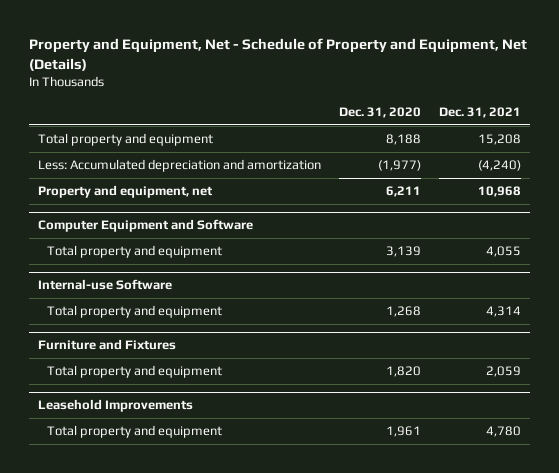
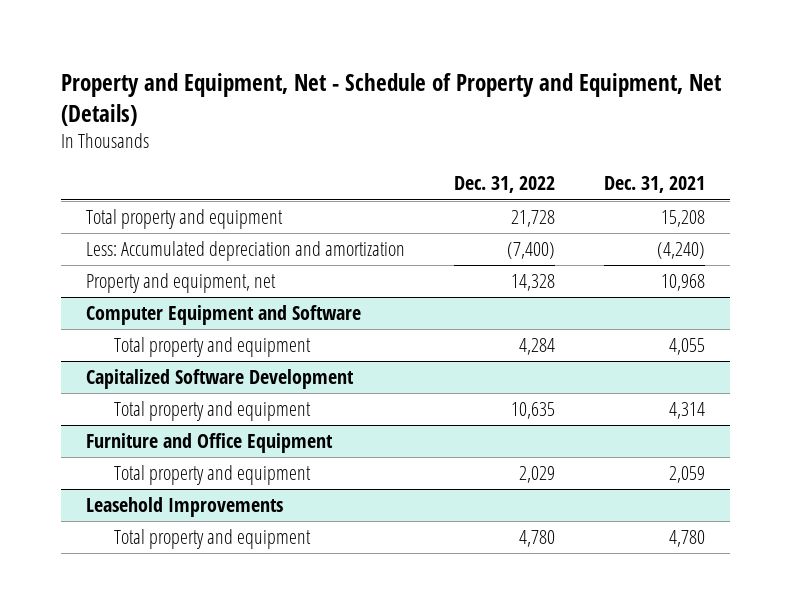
[339,107,422,119] Dec. 31, 2020 -> none
none -> [453,176,555,194] Dec. 31, 2022
[38,279,173,291] Internal-use Software -> none
none -> [85,368,354,389] Capitalized Software Development
[38,339,177,351] Furniture and Fixtures -> [85,432,333,453] Furniture and Office Equipment

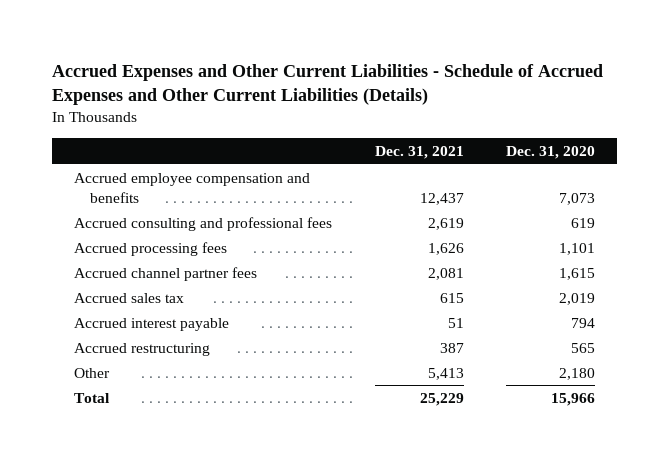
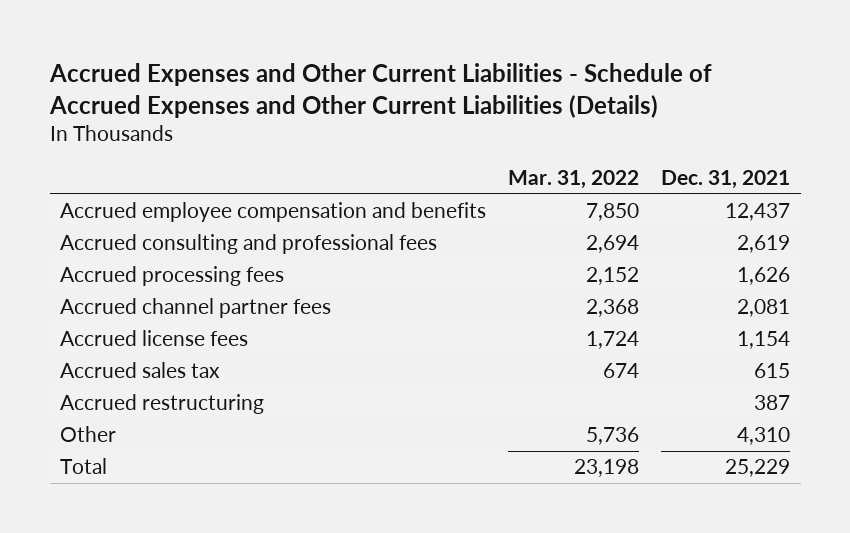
[506,146,596,160] Dec. 31, 2020 -> none
none -> [508,170,640,190] Mar. 31, 2022
none -> [60,330,249,347] Accrued license fees
[73,317,229,331] Accrued interest payable -> none
[427,367,464,380] 5,413 -> [736,427,790,446] 4,310

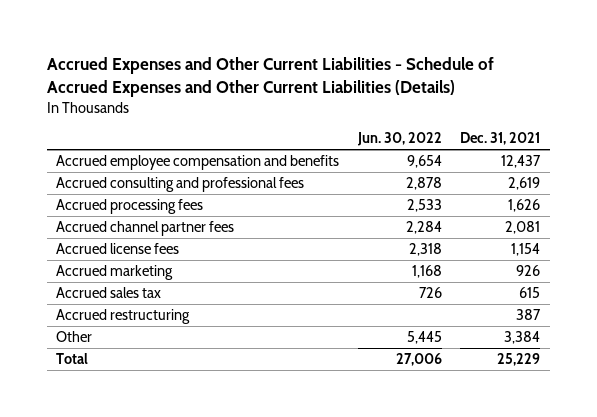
[508,170,640,190] Mar. 31, 2022 -> none
none -> [356,132,442,147] Jun. 30, 2022
none -> [56,265,174,281] Accrued marketing
[736,427,790,446] 4,310 -> [504,331,541,345] 3,384

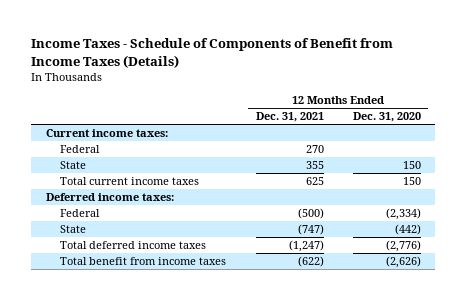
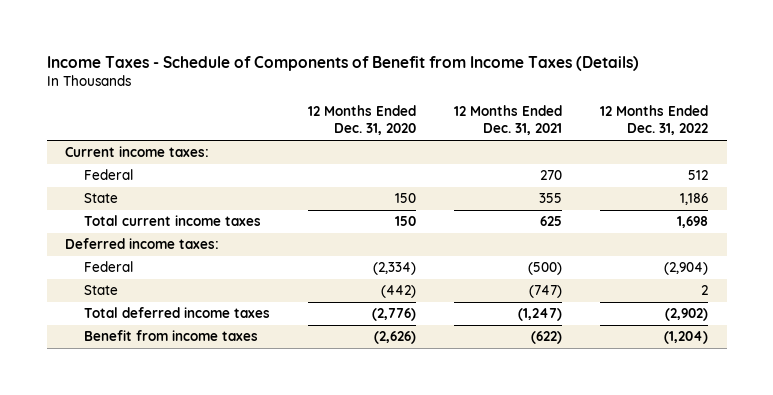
none -> [599,104,708,136] 12 Months Ended Dec. 31, 2022
[60,257,227,266] Total benefit from income taxes -> [84,330,259,342] Benefit from income taxes

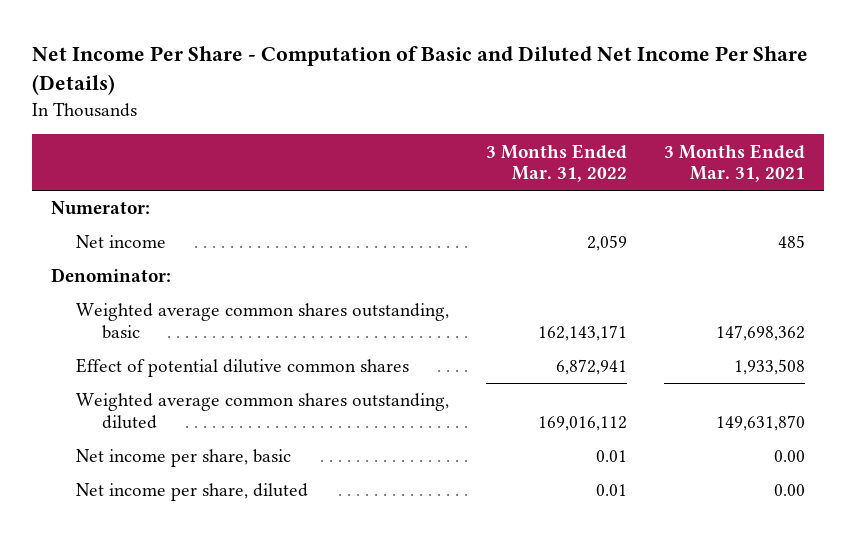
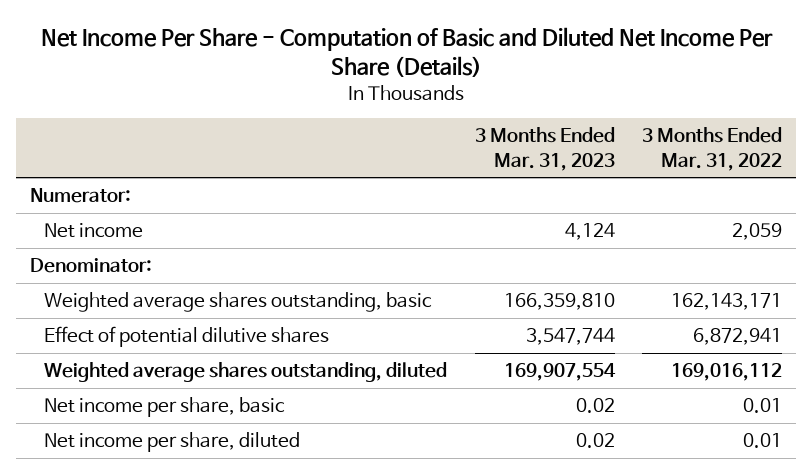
[664,143,806,183] 3 Months Ended Mar. 31, 2021 -> none
none -> [474,127,615,171] 3 Months Ended Mar. 31, 2023
[76,303,450,339] Weighted average common shares outstanding, basic -> [44,292,433,313] Weighted average shares outstanding, basic
[76,358,410,378] Effect of potential dilutive common shares -> [44,326,330,348] Effect of potential dilutive shares
[76,393,450,429] Weighted average common shares outstanding, diluted -> [44,362,448,383] Weighted average shares outstanding, diluted

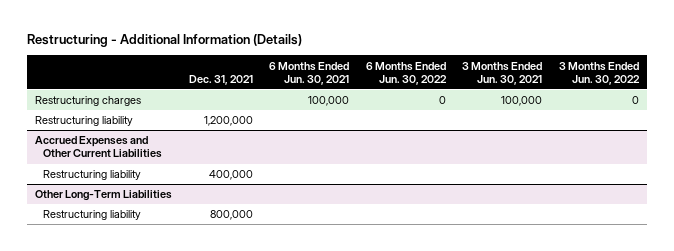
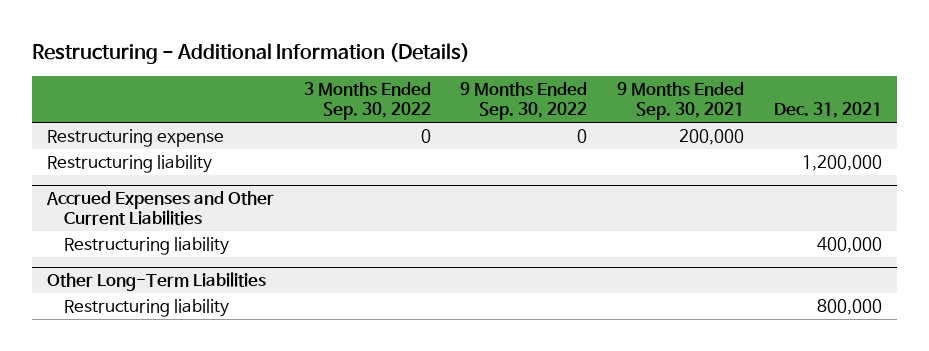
[269,61,350,85] 6 Months Ended Jun. 30, 2021 -> none
[365,61,447,85] 6 Months Ended Jun. 30, 2022 -> none
[462,61,543,85] 3 Months Ended Jun. 30, 2021 -> none
[558,61,640,85] 3 Months Ended Jun. 30, 2022 -> none
none -> [303,82,431,121] 3 Months Ended Sep. 30, 2022
none -> [460,82,588,121] 9 Months Ended Sep. 30, 2022
none -> [616,82,744,121] 9 Months Ended Sep. 30, 2021
[35,96,142,107] Restructuring charges -> [46,129,224,148] Restructuring expense

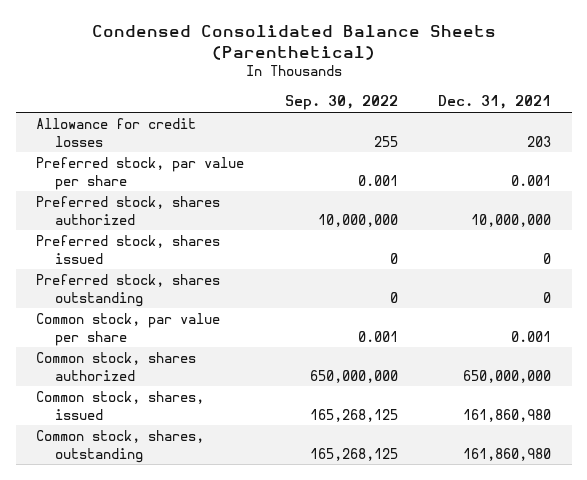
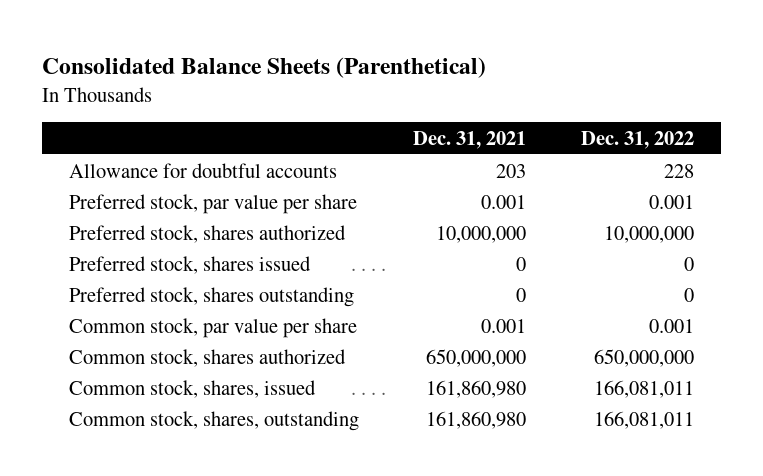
[91,24,496,60] Condensed Consolidated Balance Sheets (Parenthetical) -> [41,56,486,78] Consolidated Balance Sheets (Parenthetical)
[284,95,398,111] Sep. 30, 2022 -> none
none -> [580,130,694,149] Dec. 31, 2022
[35,118,196,147] Allowance for credit losses -> [68,162,337,178] Allowance for doubtful accounts

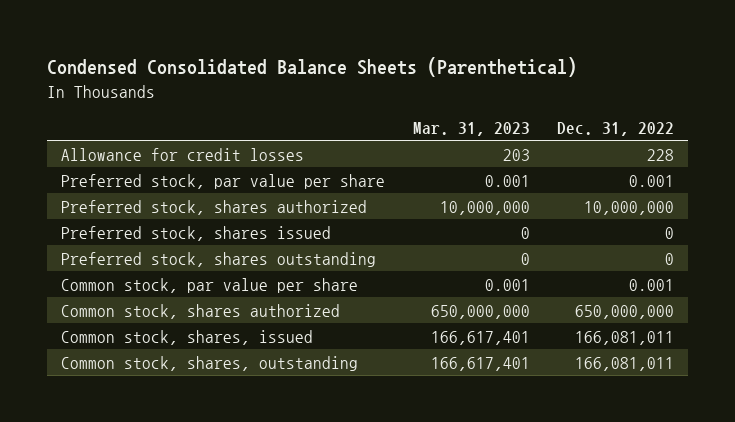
[41,56,486,78] Consolidated Balance Sheets (Parenthetical) -> [46,57,577,78] Condensed Consolidated Balance Sheets (Parenthetical)
[413,130,527,149] Dec. 31, 2021 -> none
none -> [412,121,530,136] Mar. 31, 2023
[68,162,337,178] Allowance for doubtful accounts -> [60,147,304,161] Allowance for credit losses

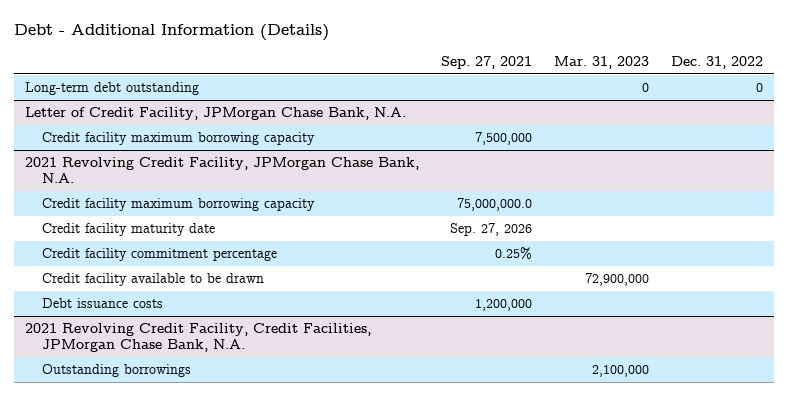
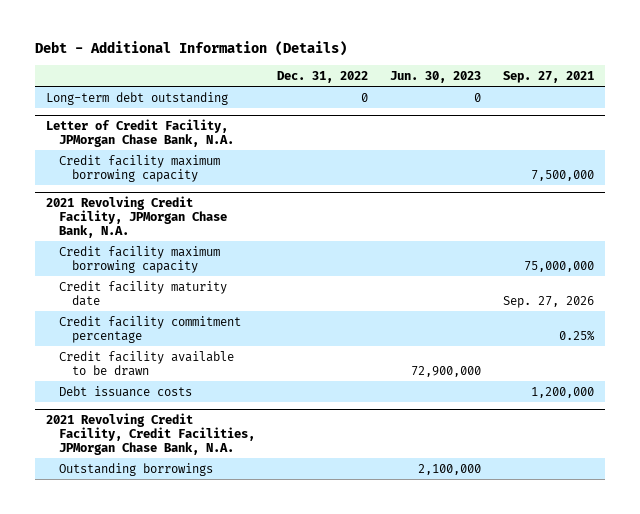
[553,55,649,69] Mar. 31, 2023 -> none
none -> [389,70,481,83] Jun. 30, 2023
[457,198,533,212] 75,000,000.0 -> [523,260,594,272] 75,000,000

